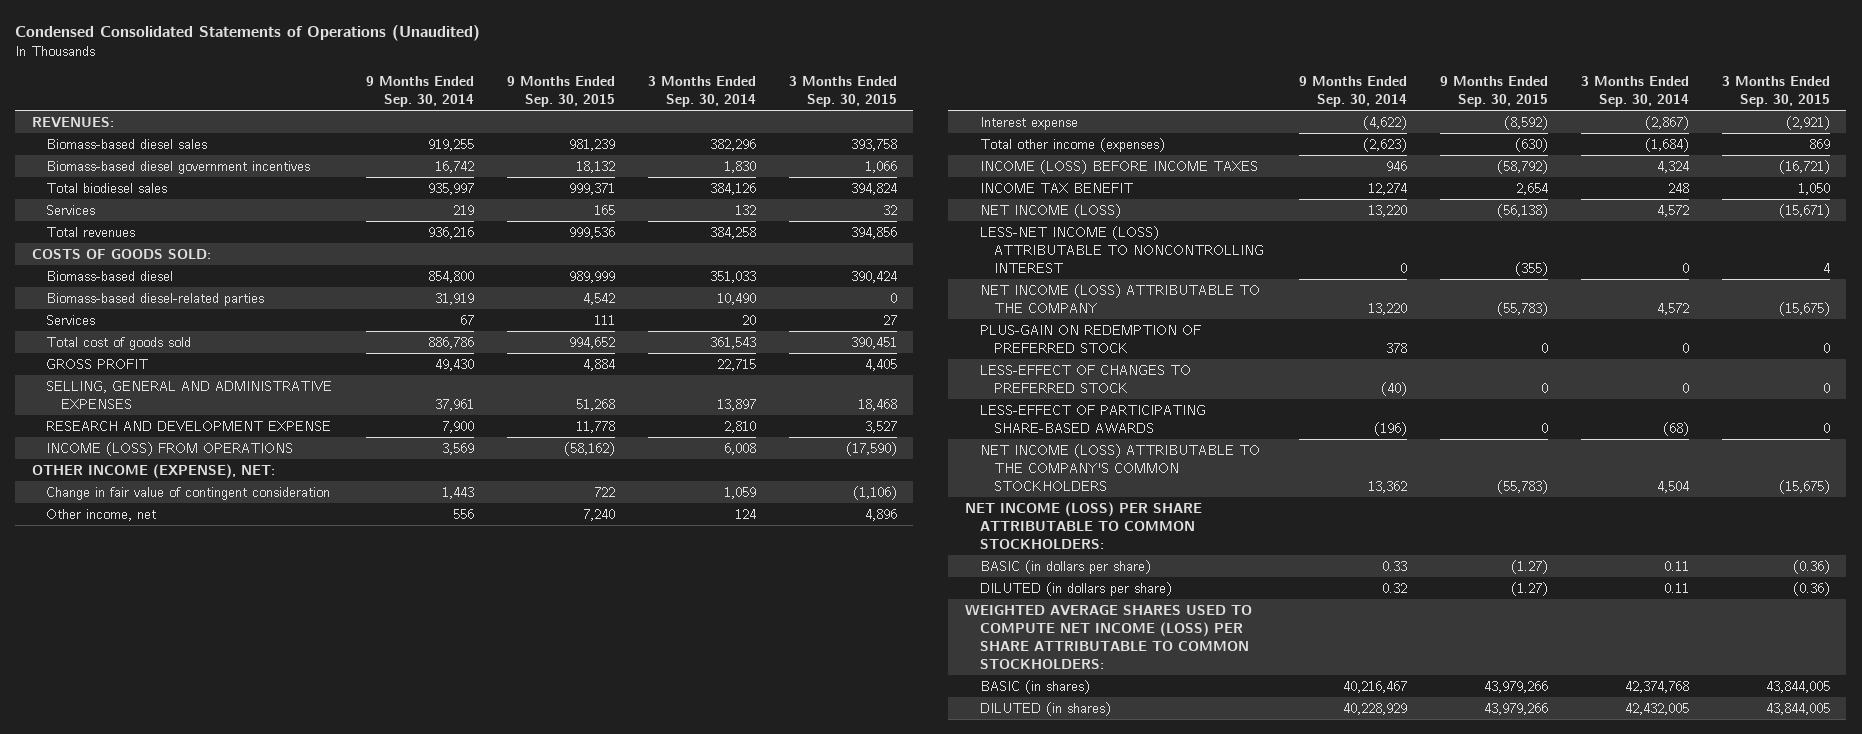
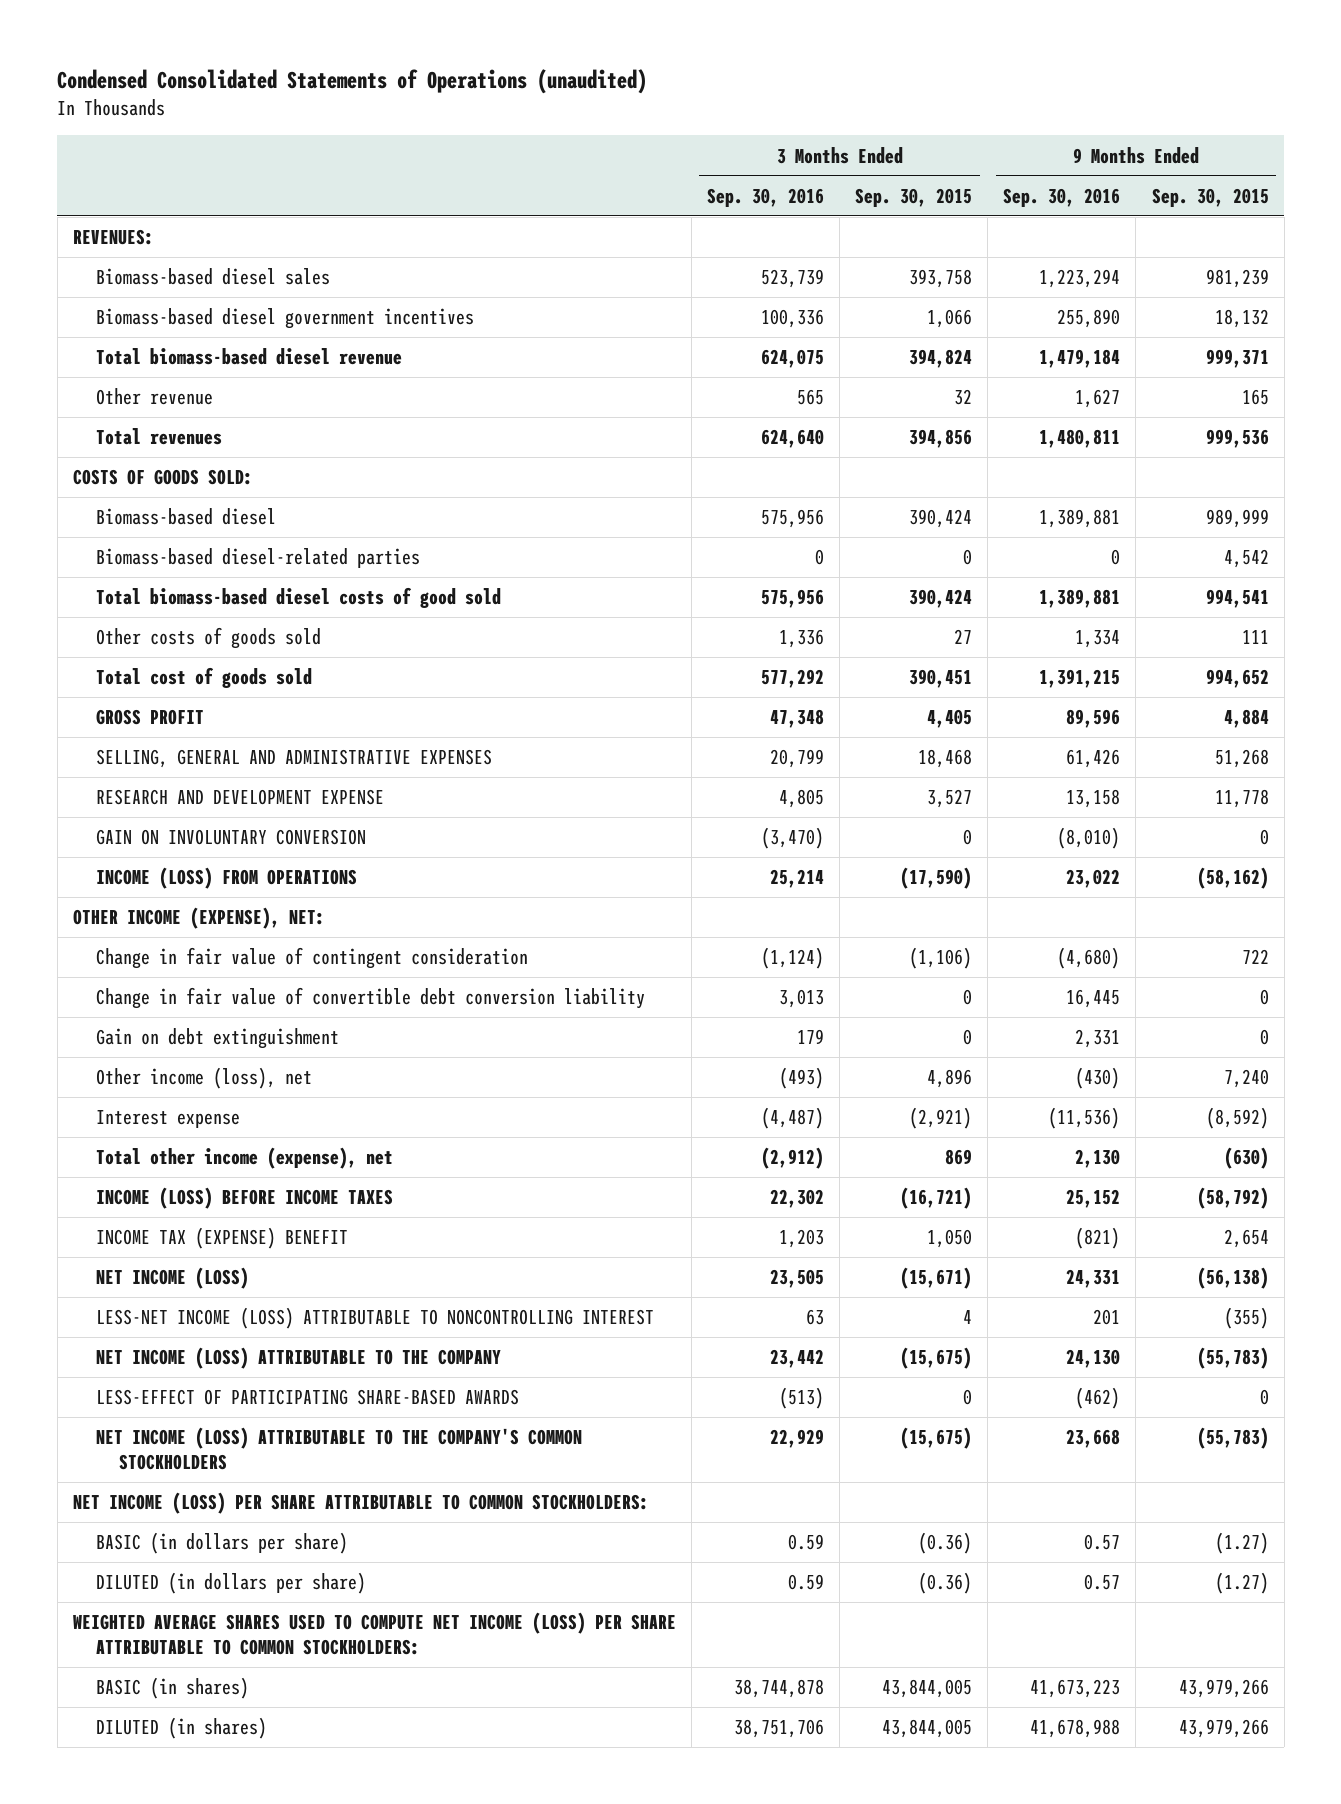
[15,25,481,42] Condensed Consolidated Statements of Operations (Unaudited) -> [57,69,648,95] Condensed Consolidated Statements of Operations (unaudited)
[365,76,474,108] 9 Months Ended Sep. 30, 2014 -> none
[647,76,756,108] 3 Months Ended Sep. 30, 2014 -> none
none -> [706,187,824,207] Sep. 30, 2016
none -> [1003,187,1121,207] Sep. 30, 2016
[46,183,168,194] Total biodiesel sales -> [95,348,402,366] Total biomass-based diesel revenue
[46,205,96,216] Services -> [95,388,213,406] Other revenue
none -> [95,587,501,609] Total biomass-based diesel costs of good sold
[46,315,96,326] Services -> [95,627,321,650] Other costs of goods sold
none -> [95,829,366,846] GAIN ON INVOLUNTARY CONVERSION
none -> [95,987,645,1010] Change in fair value of convertible debt conversion liability
none -> [95,1028,339,1050] Gain on debt extinguishment
[46,509,157,522] Other income, net -> [95,1067,312,1090] Other income (loss), net
[979,138,1165,153] Total other income (expenses) -> [95,1147,393,1170] Total other income (expense), net
[979,183,1133,194] INCOME TAX BENEFIT -> [95,1227,348,1250] INCOME TAX (EXPENSE) BENEFIT
[979,325,1201,353] PLUS-GAIN ON REDEMPTION OF PREFERRED STOCK -> none
[979,365,1191,393] LESS-EFFECT OF CHANGES TO PREFERRED STOCK -> none

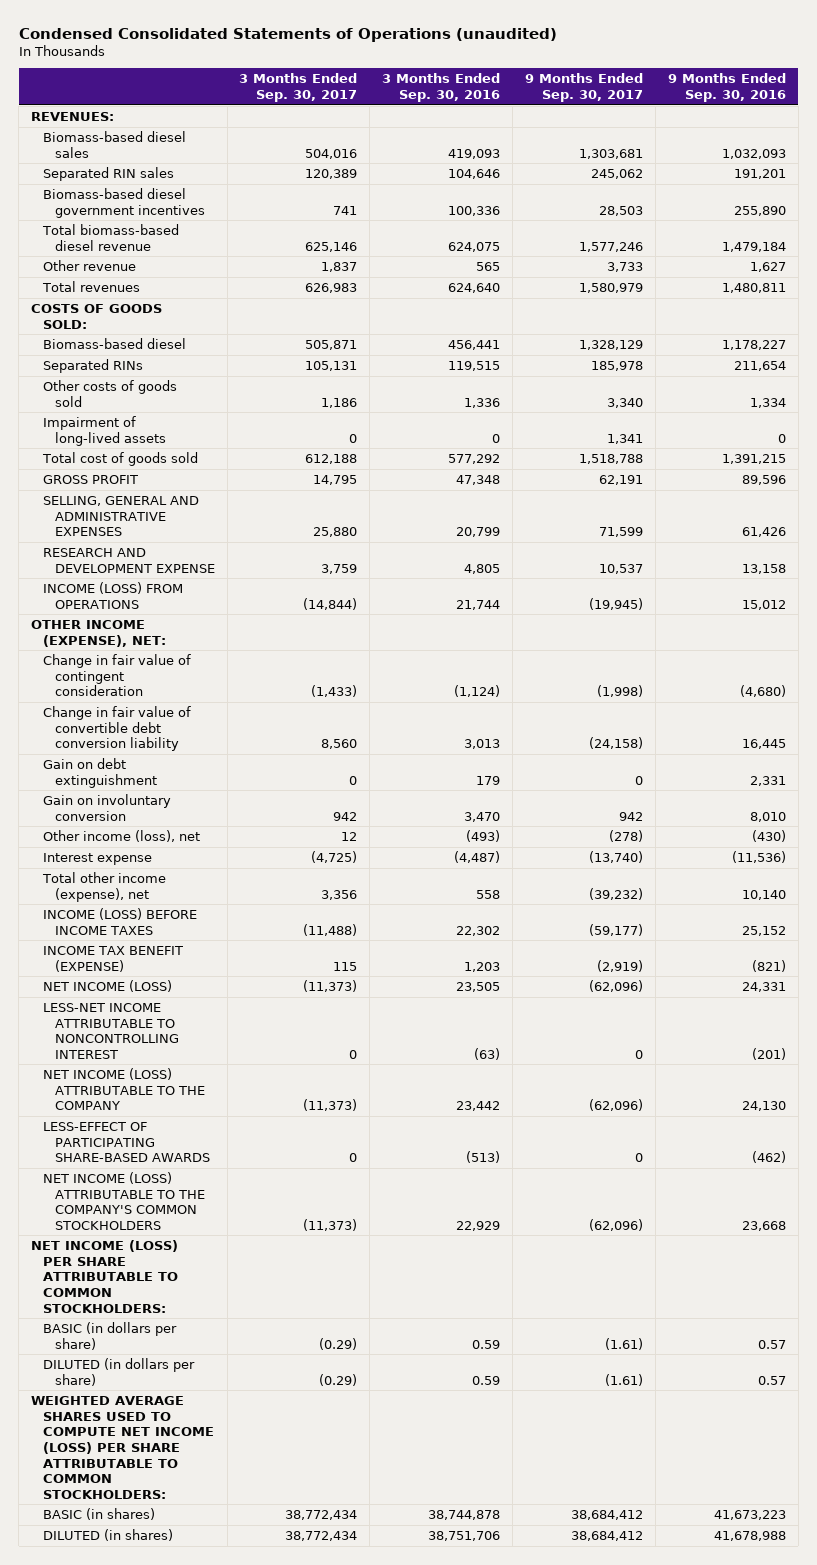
[855,187,973,207] Sep. 30, 2015 -> none
[1151,187,1269,207] Sep. 30, 2015 -> none
none -> [239,73,358,102] 3 Months Ended Sep. 30, 2017
none -> [525,73,644,102] 9 Months Ended Sep. 30, 2017
[760,269,824,289] 523,739 -> [448,148,501,159] 419,093
[1039,269,1121,289] 1,223,294 -> [721,148,786,159] 1,032,093
none -> [42,166,174,181] Separated RIN sales
[95,548,420,569] Biomass-based diesel-related parties -> none
[95,587,501,609] Total biomass-based diesel costs of good sold -> none
[760,509,824,529] 575,956 -> [448,339,501,350] 456,441
[1039,509,1121,529] 1,389,881 -> [721,339,786,350] 1,178,227
none -> [42,358,143,373] Separated RINs
none -> [42,415,166,446] Impairment of long-lived assets
[95,829,366,846] GAIN ON INVOLUNTARY CONVERSION -> none
[769,869,824,889] 25,214 -> [456,599,501,610] 21,744
[1066,869,1121,889] 23,022 -> [741,599,786,610] 15,012
none -> [42,793,171,821] Gain on involuntary conversion
[760,1147,824,1170] (2,912) -> [476,889,501,899] 558
[1075,1149,1121,1169] 2,130 -> [741,889,786,900] 10,140
[95,1227,348,1250] INCOME TAX (EXPENSE) BENEFIT -> [42,945,183,972] INCOME TAX BENEFIT (EXPENSE)
[95,1307,654,1330] LESS-NET INCOME (LOSS) ATTRIBUTABLE TO NONCONTROLLING INTEREST -> [42,1002,179,1059] LESS-NET INCOME ATTRIBUTABLE TO NONCONTROLLING INTEREST
[805,1309,824,1326] 63 -> [474,1047,501,1060] (63)
[1093,1309,1121,1326] 201 -> [751,1047,786,1060] (201)

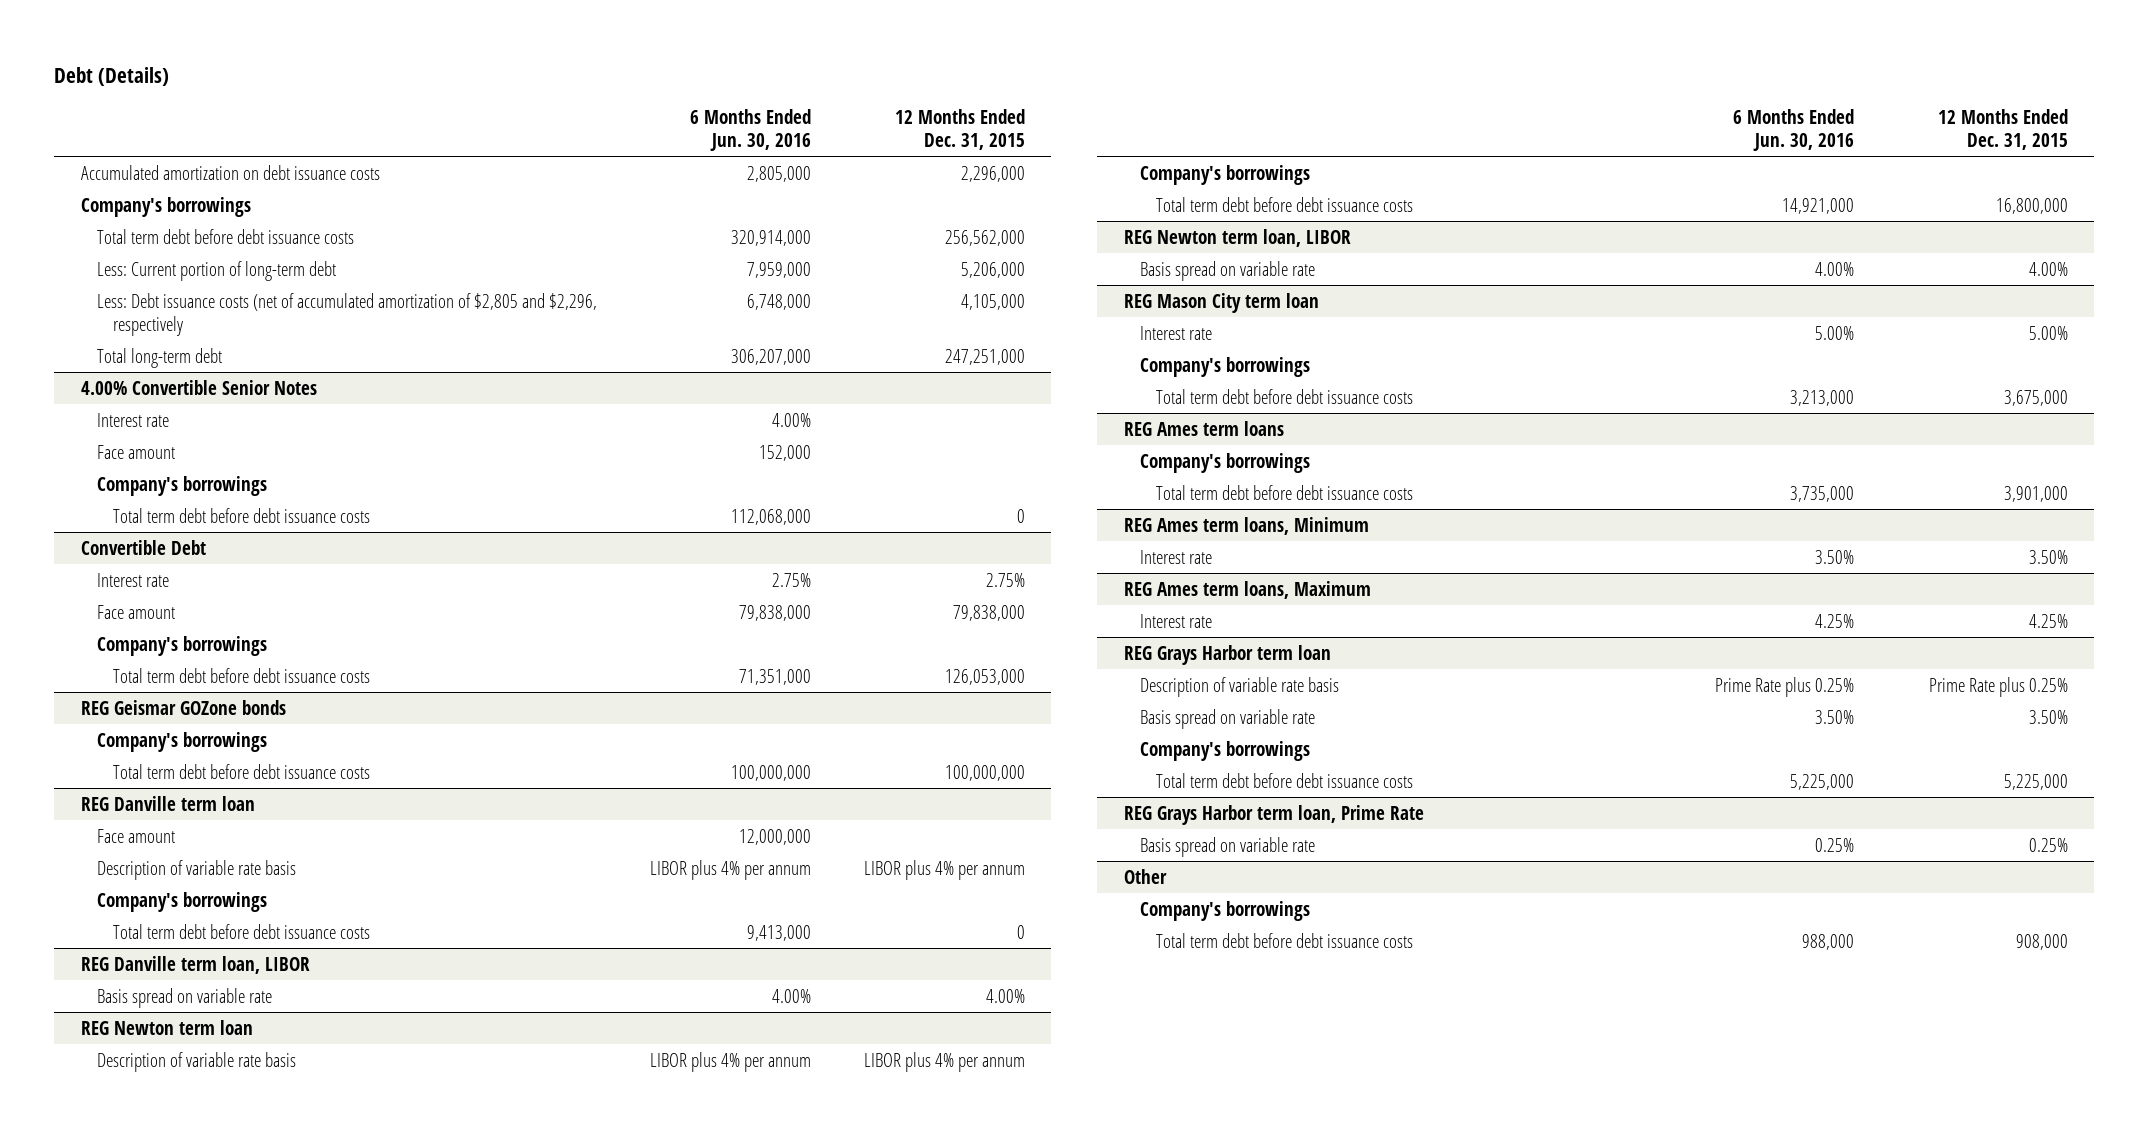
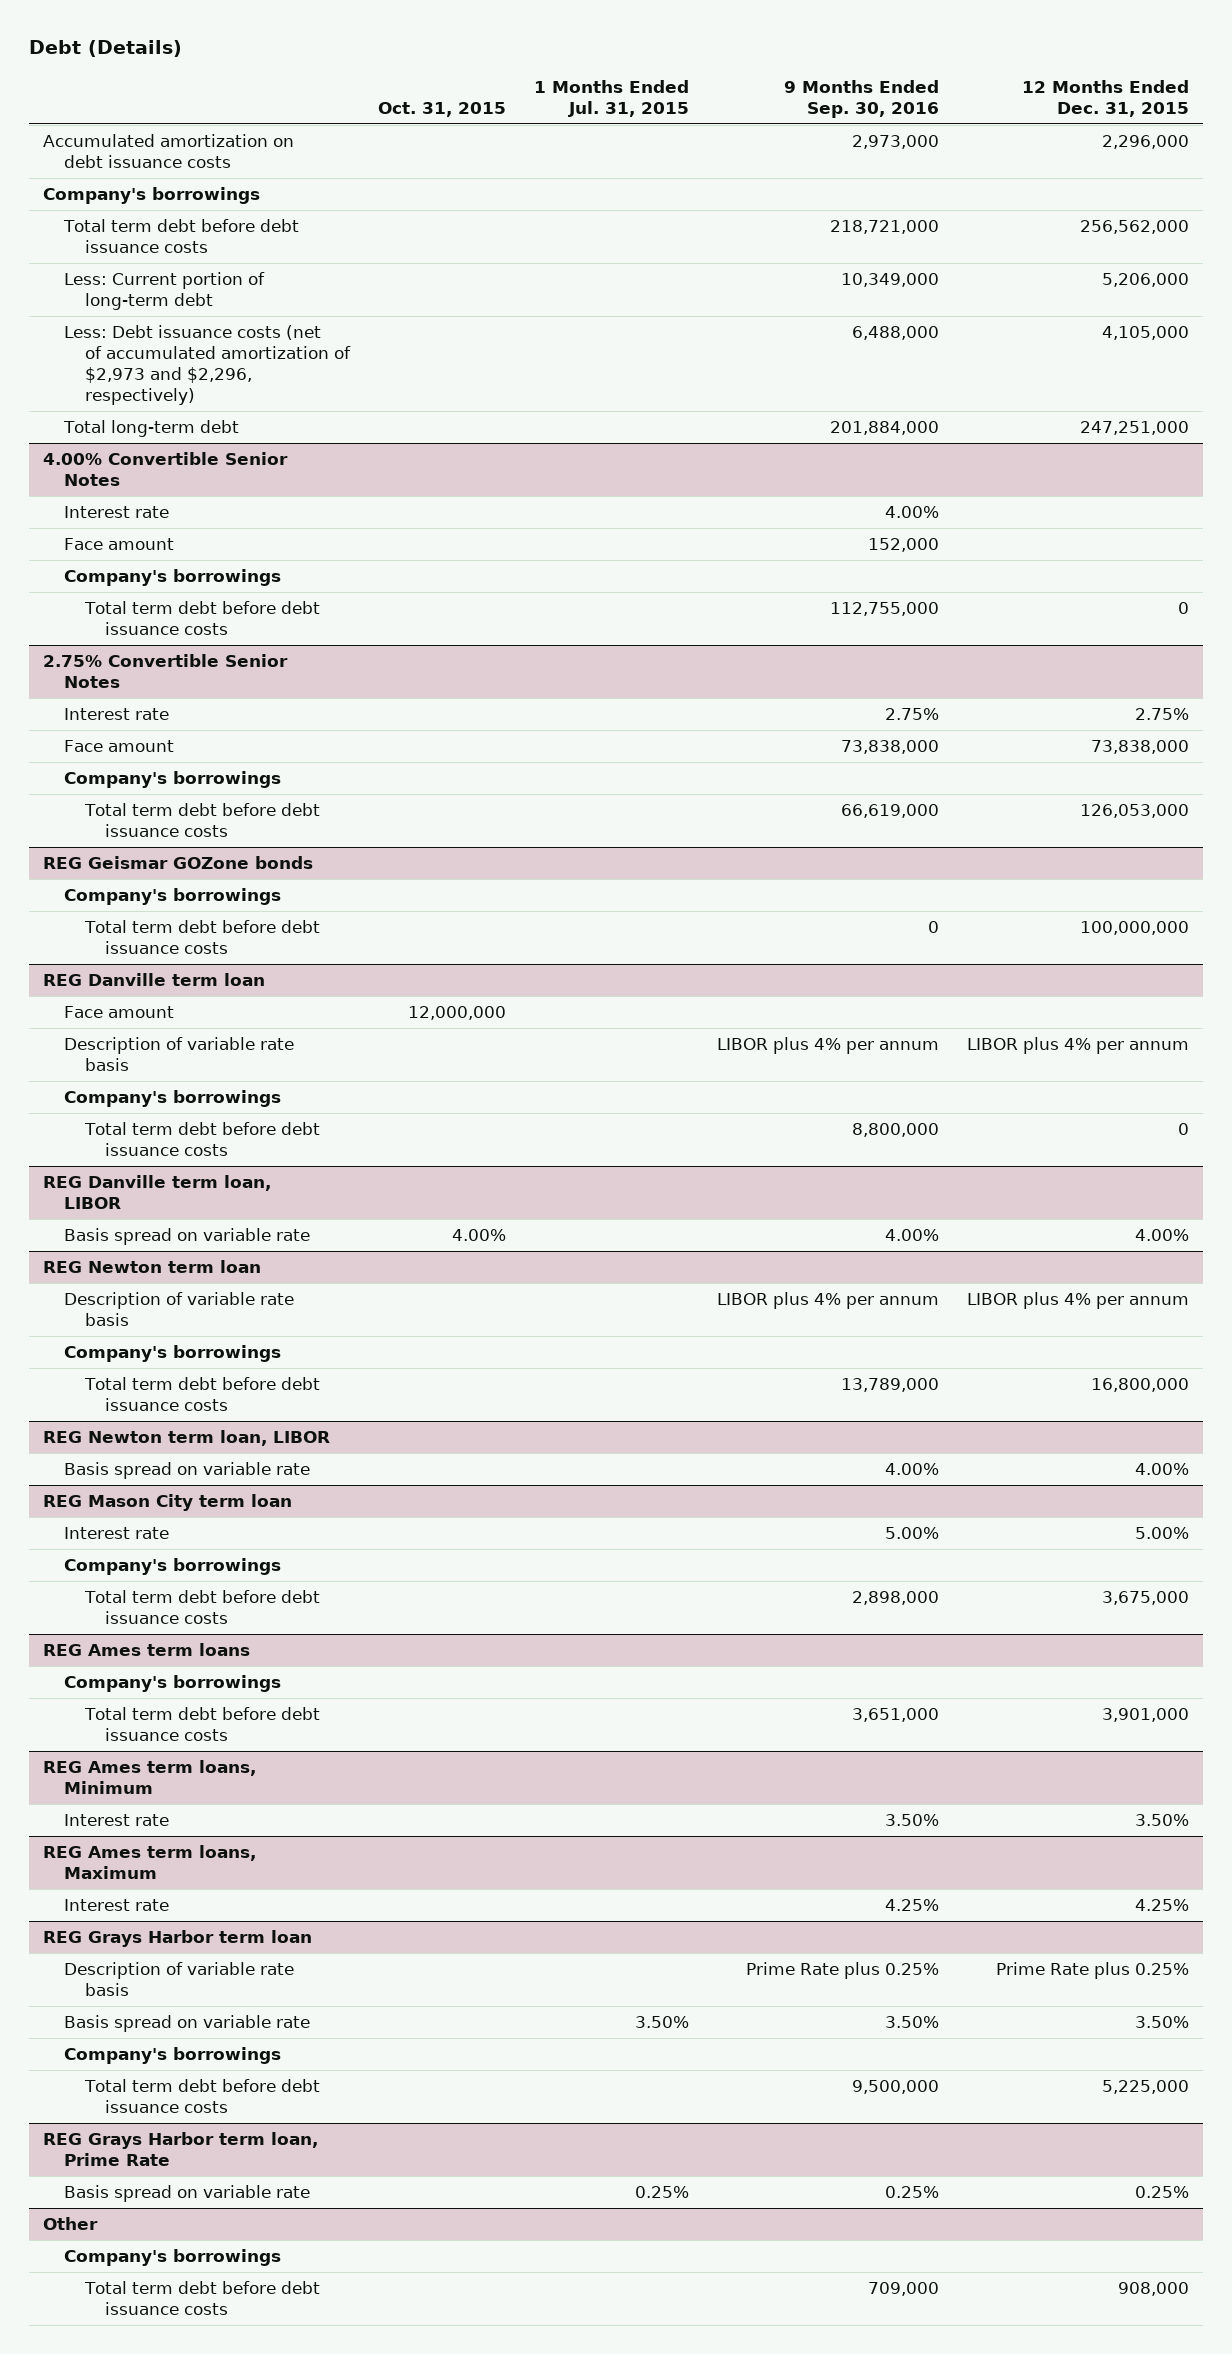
[689,108,811,151] 6 Months Ended Jun. 30, 2016 -> none
none -> [377,101,506,117] Oct. 31, 2015
none -> [533,79,689,117] 1 Months Ended Jul. 31, 2015
none -> [784,79,940,118] 9 Months Ended Sep. 30, 2016
[96,292,597,336] Less: Debt issuance costs (net of accumulated amortization of $2,805 and $2,296, respectively -> [63,324,351,406] Less: Debt issuance costs (net of accumulated amortization of $2,973 and $2,296, respectively)
[80,539,206,555] Convertible Debt -> [42,653,288,688] 2.75% Convertible Senior Notes
[952,604,1025,621] 79,838,000 -> [1091,739,1190,754] 73,838,000

